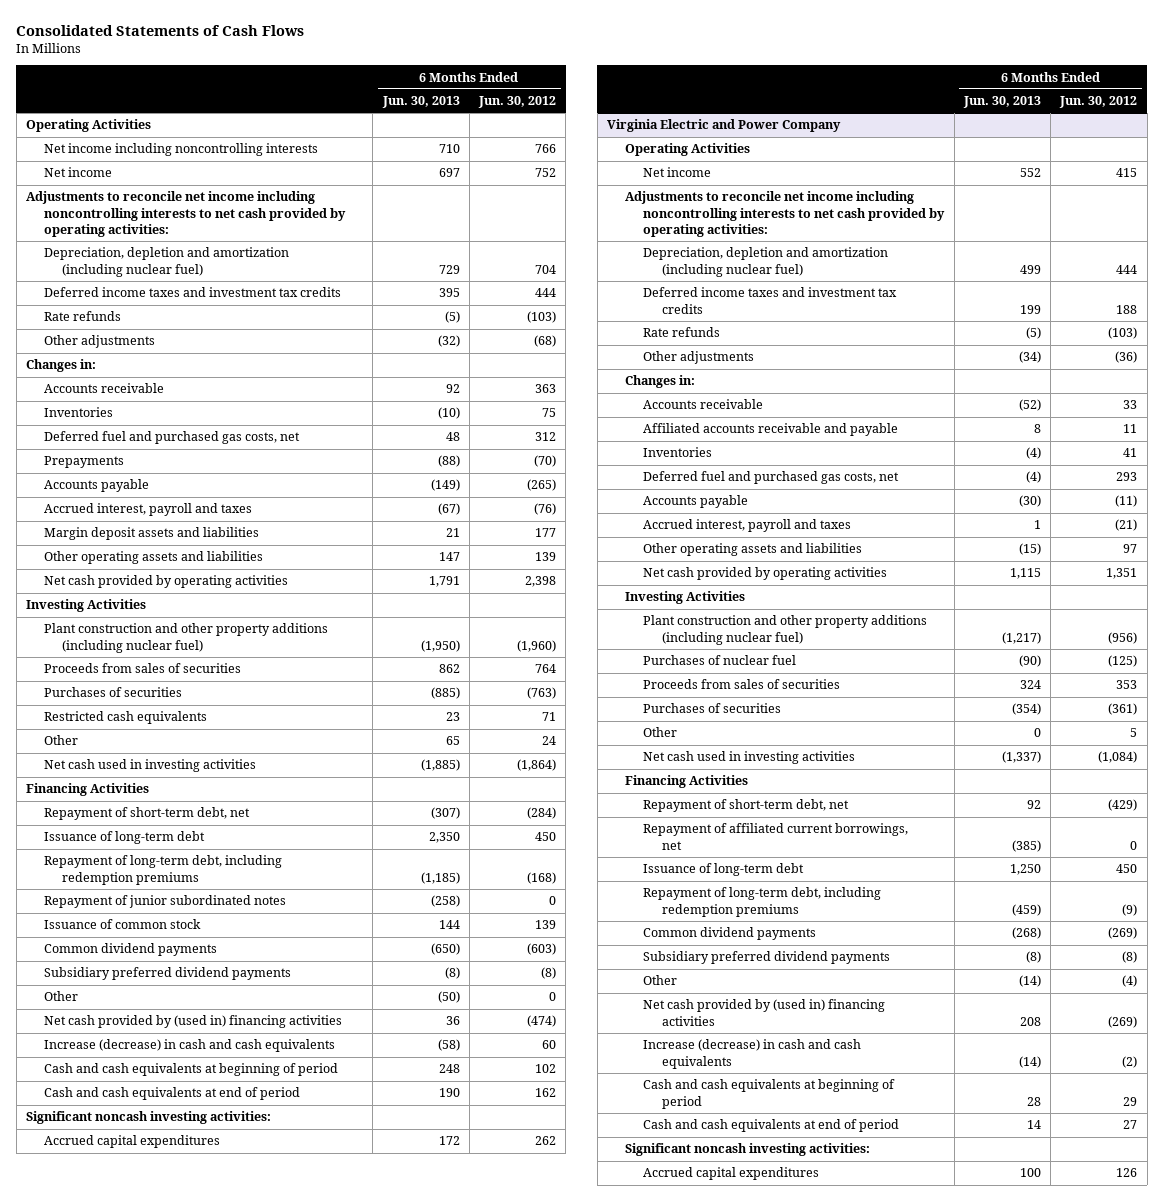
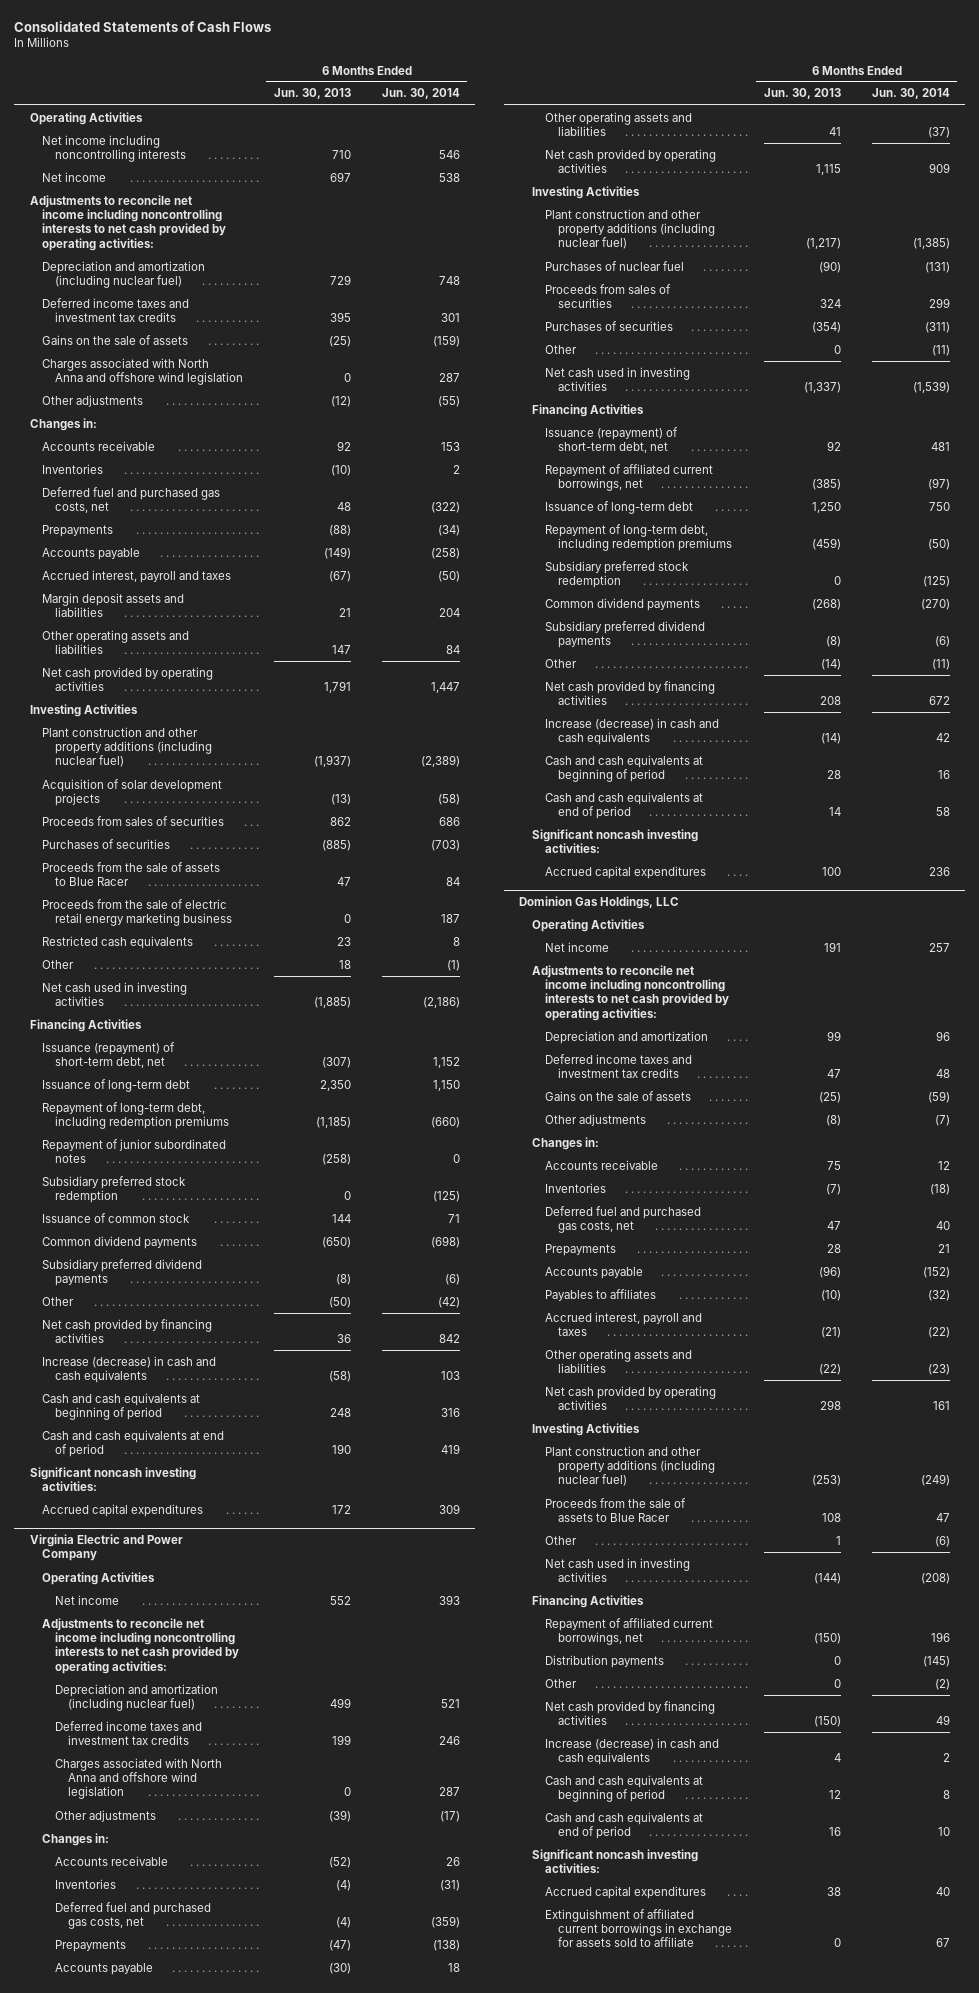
[478,96,557,109] Jun. 30, 2012 -> none
none -> [381,88,460,100] Jun. 30, 2014
[44,247,290,277] Depreciation, depletion and amortization (including nuclear fuel) -> [42,260,206,289] Depreciation and amortization (including nuclear fuel)
[44,311,122,322] Rate refunds -> none
none -> [42,334,189,345] Gains on the sale of assets
none -> [42,357,244,386] Charges associated with North Anna and offshore wind legislation
[437,335,460,348] (32) -> [330,395,351,407] (12)
[420,639,460,652] (1,950) -> [313,755,351,768] (1,937)
none -> [42,778,223,807] Acquisition of solar development projects
none -> [42,861,221,887] Proceeds from the sale of assets to Blue Racer
none -> [42,898,233,927] Proceeds from the sale of electric retail energy marketing business
[445,736,460,746] 65 -> [338,959,351,969] 18
[44,807,251,821] Repayment of short-term debt, net -> [42,1041,176,1069] Issuance (repayment) of short-term debt, net
none -> [42,1175,187,1204] Subsidiary preferred stock redemption
[44,1015,343,1029] Net cash provided by (used in) financing activities -> [42,1318,213,1344] Net cash provided by financing activities
[643,247,889,277] Depreciation, depletion and amortization (including nuclear fuel) -> [55,1683,219,1712] Depreciation and amortization (including nuclear fuel)
[643,327,721,338] Rate refunds -> none
none -> [55,1757,223,1800] Charges associated with North Anna and offshore wind legislation
[1018,351,1041,364] (34) -> [328,1809,351,1822] (39)
[643,423,899,437] Affiliated accounts receivable and payable -> none
none -> [55,1939,127,1952] Prepayments
[643,519,852,533] Accrued interest, payroll and taxes -> none
[1018,543,1041,556] (15) -> [828,127,841,137] 41
[643,799,850,813] Repayment of short-term debt, net -> [544,426,678,454] Issuance (repayment) of short-term debt, net
none -> [544,560,689,589] Subsidiary preferred stock redemption
[643,999,886,1026] Net cash provided by (used in) financing activities -> [544,680,715,706] Net cash provided by financing activities
none -> [519,895,680,909] Dominion Gas Holdings, LLC
none -> [532,918,646,932] Operating Activities
none -> [544,941,609,952] Net income
none -> [532,964,729,1021] Adjustments to reconcile net income including noncontrolling interests to net cash provided by operating activities:
none -> [544,1030,708,1044] Depreciation and amortization
none -> [544,1053,692,1079] Deferred income taxes and investment tax credits
none -> [544,1090,691,1101] Gains on the sale of assets
none -> [544,1113,646,1126] Other adjustments
none -> [532,1136,600,1150] Changes in:
none -> [544,1159,658,1170] Accounts receivable
none -> [544,1182,606,1193] Inventories
none -> [544,1205,701,1234] Deferred fuel and purchased gas costs, net
none -> [544,1243,616,1256] Prepayments
none -> [544,1266,643,1279] Accounts payable
none -> [544,1288,656,1301] Payables to affiliates
none -> [544,1311,702,1337] Accrued interest, payroll and taxes
none -> [544,1348,692,1374] Other operating assets and liabilities
none -> [544,1385,716,1411] Net cash provided by operating activities
none -> [532,1422,641,1436] Investing Activities
none -> [544,1445,715,1487] Plant construction and other property additions (including nuclear fuel)
none -> [544,1497,686,1523] Proceeds from the sale of assets to Blue Racer
none -> [544,1535,577,1545] Other
none -> [544,1557,690,1583] Net cash used in investing activities
none -> [532,1594,645,1608] Financing Activities
none -> [544,1617,713,1646] Repayment of affiliated current borrowings, net
none -> [544,1654,664,1668] Distribution payments
none -> [544,1678,577,1688] Other
none -> [544,1700,715,1726] Net cash provided by financing activities
none -> [544,1737,719,1766] Increase (decrease) in cash and cash equivalents
none -> [544,1774,703,1803] Cash and cash equivalents at beginning of period
none -> [544,1811,703,1840] Cash and cash equivalents at end of period
none -> [532,1848,699,1874] Significant noncash investing activities:
none -> [544,1885,706,1899] Accrued capital expenditures
none -> [544,1908,732,1948] Extinguishment of affiliated current borrowings in exchange for assets sold to affiliate

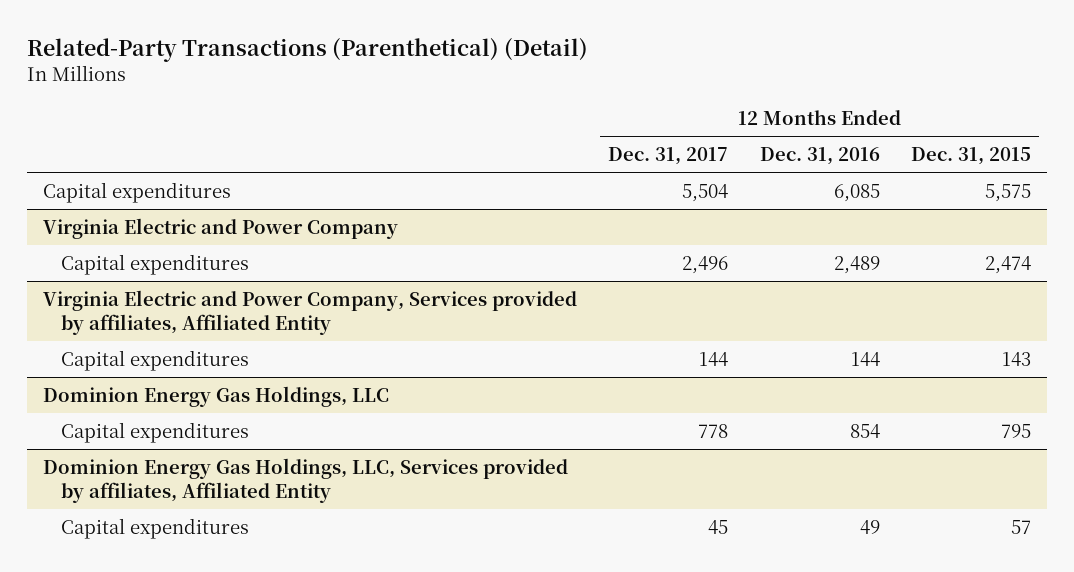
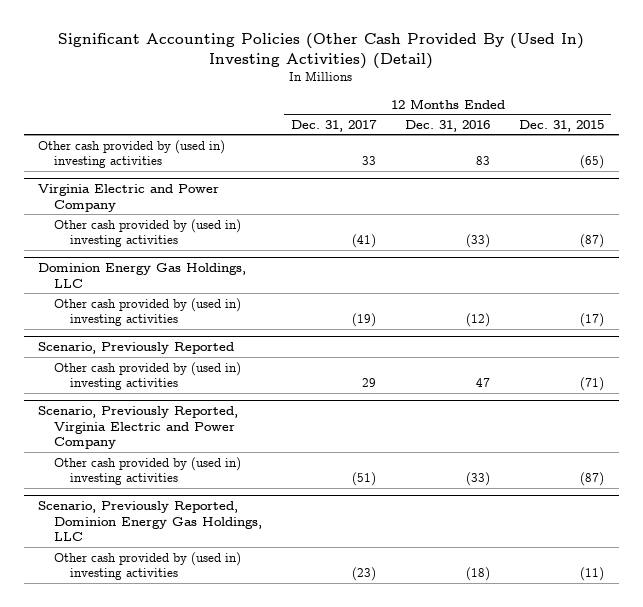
[27,38,589,63] Related-Party Transactions (Parenthetical) (Detail) -> [58,32,585,69] Significant Accounting Policies (Other Cash Provided By (Used In) Investing Activities) (Detail)
[42,181,231,203] Capital expenditures -> none
none -> [38,139,226,168] Other cash provided by (used in) investing activities
[61,253,250,275] Capital expenditures -> none
[42,289,577,336] Virginia Electric and Power Company, Services provided by affiliates, Affiliated Entity -> none
[61,349,250,371] Capital expenditures -> none
none -> [54,218,242,247] Other cash provided by (used in) investing activities
[61,421,250,443] Capital expenditures -> none
[42,457,568,504] Dominion Energy Gas Holdings, LLC, Services provided by affiliates, Affiliated Entity -> none
[61,517,250,539] Capital expenditures -> none
none -> [54,297,242,326] Other cash provided by (used in) investing activities
none -> [38,342,235,355] Scenario, Previously Reported
none -> [54,361,242,390] Other cash provided by (used in) investing activities
none -> [38,406,239,449] Scenario, Previously Reported, Virginia Electric and Power Company
none -> [54,456,242,485] Other cash provided by (used in) investing activities
none -> [38,501,263,541] Scenario, Previously Reported, Dominion Energy Gas Holdings, LLC
none -> [54,551,242,580] Other cash provided by (used in) investing activities

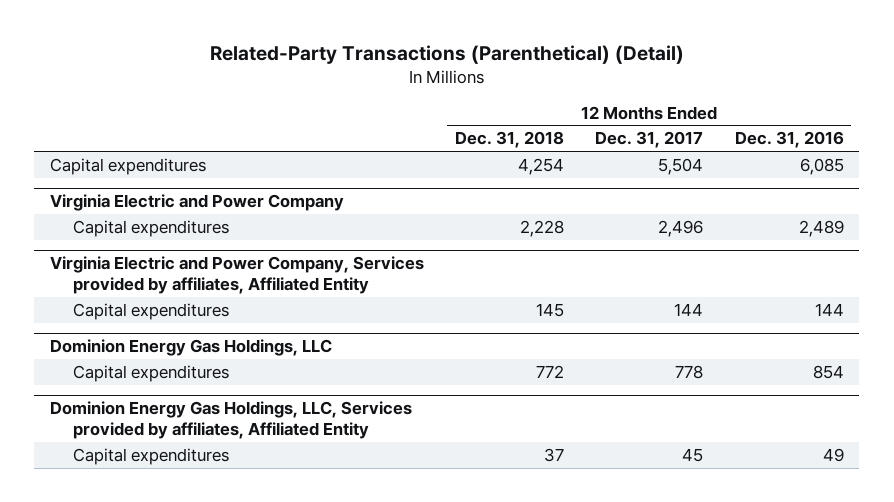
[58,32,585,69] Significant Accounting Policies (Other Cash Provided By (Used In) Investing Activities) (Detail) -> [209,45,684,65] Related-Party Transactions (Parenthetical) (Detail)
[519,119,605,132] Dec. 31, 2015 -> none
none -> [455,131,565,149] Dec. 31, 2018
[38,139,226,168] Other cash provided by (used in) investing activities -> none
none -> [49,157,206,175] Capital expenditures
[54,218,242,247] Other cash provided by (used in) investing activities -> none
none -> [72,219,229,237] Capital expenditures
none -> [49,256,424,295] Virginia Electric and Power Company, Services provided by affiliates, Affiliated Entity
none -> [72,302,229,320] Capital expenditures
[54,297,242,326] Other cash provided by (used in) investing activities -> none
[38,342,235,355] Scenario, Previously Reported -> none
[54,361,242,390] Other cash provided by (used in) investing activities -> none
[38,406,239,449] Scenario, Previously Reported, Virginia Electric and Power Company -> none
[54,456,242,485] Other cash provided by (used in) investing activities -> none
[38,501,263,541] Scenario, Previously Reported, Dominion Energy Gas Holdings, LLC -> none
[54,551,242,580] Other cash provided by (used in) investing activities -> none
none -> [72,364,229,382] Capital expenditures
none -> [49,401,412,440] Dominion Energy Gas Holdings, LLC, Services provided by affiliates, Affiliated Entity
none -> [72,447,229,465] Capital expenditures

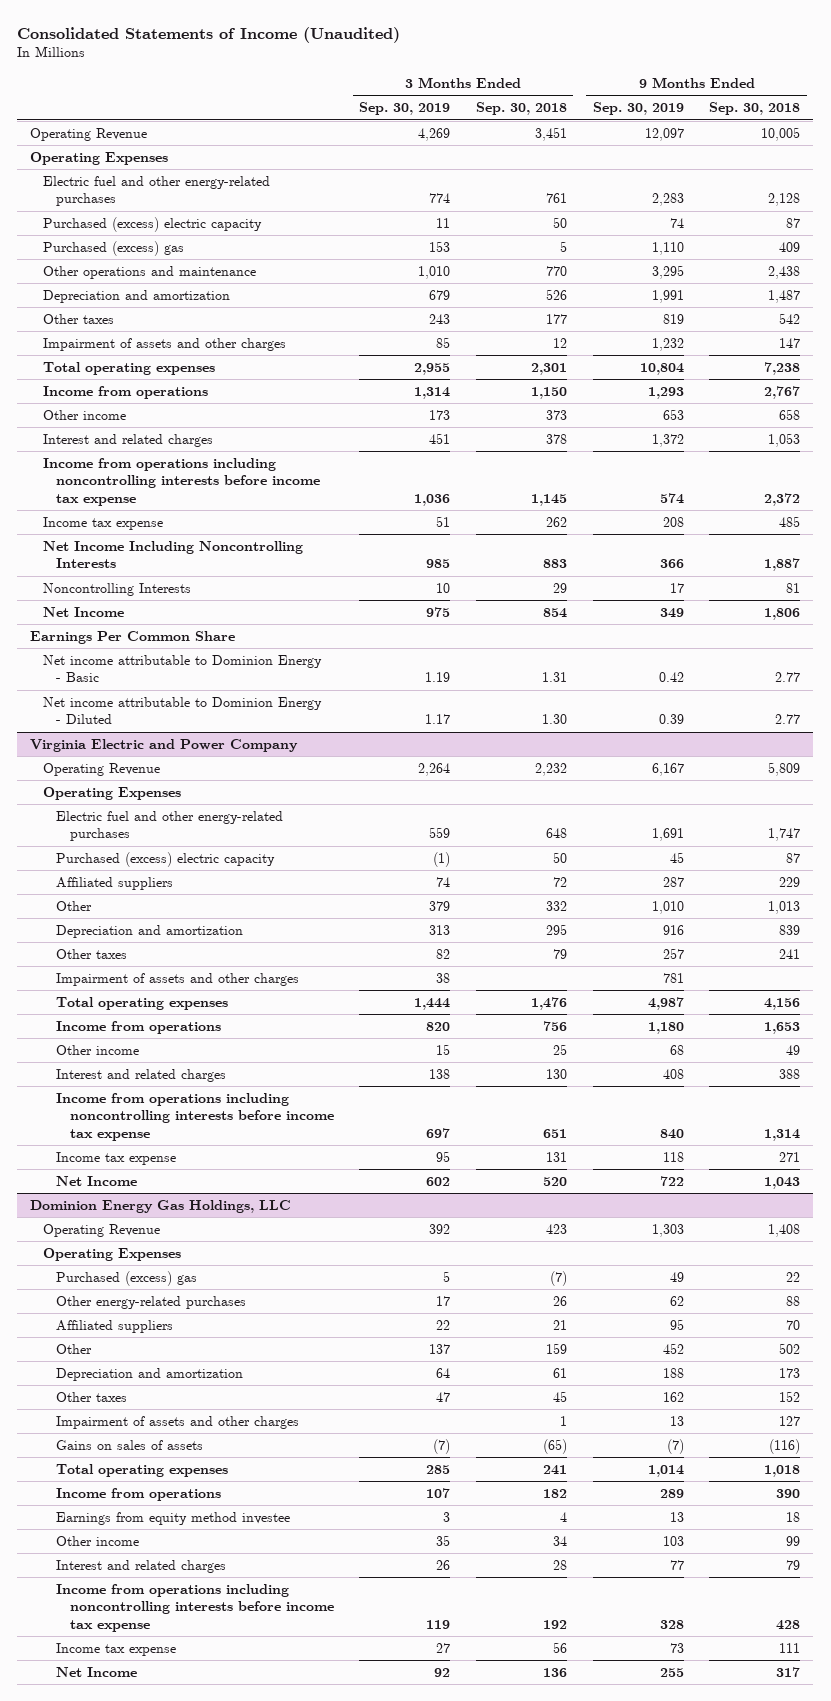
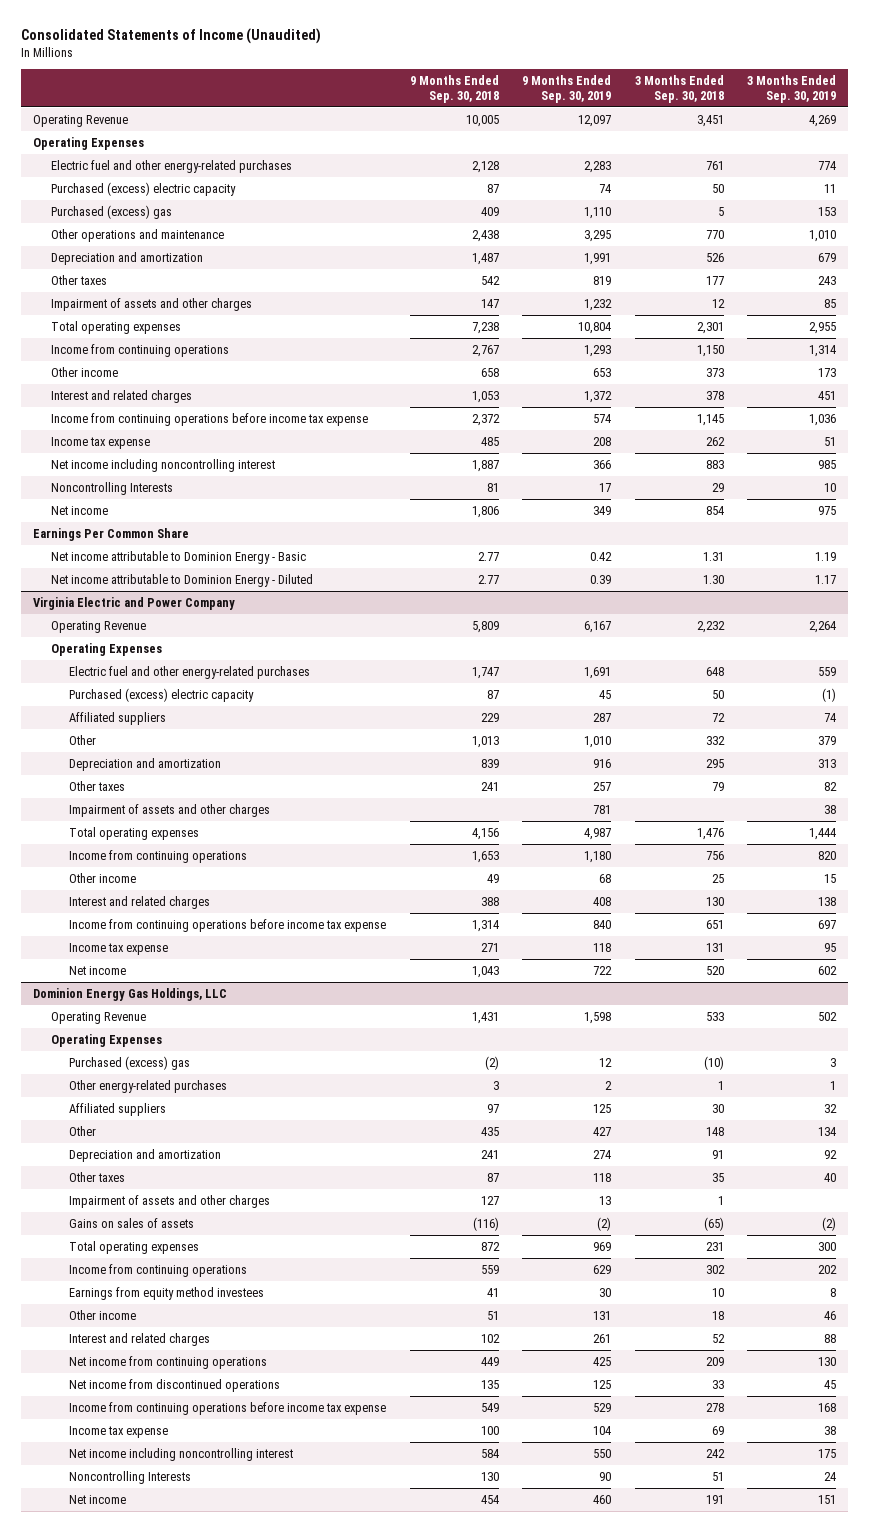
[43,385,209,399] Income from operations -> [50,343,229,357] Income from continuing operations
[43,457,321,506] Income from operations including noncontrolling interests before income tax expense -> [50,412,368,426] Income from continuing operations before income tax expense
[43,540,304,569] Net Income Including Noncontrolling Interests -> [50,458,275,472] Net income including noncontrolling interest
[43,606,125,617] Net Income -> [50,505,108,515] Net income
[56,1020,222,1034] Income from operations -> [69,849,248,863] Income from continuing operations
[56,1092,334,1141] Income from operations including noncontrolling interests before income tax expense -> [69,918,387,932] Income from continuing operations before income tax expense
[56,1175,138,1186] Net Income -> [69,965,127,975] Net income
[429,1223,451,1234] 392 -> [818,1011,838,1021] 502
[545,1223,567,1234] 423 -> [705,1011,724,1021] 533
[651,1223,684,1237] 1,303 -> [584,1011,612,1024] 1,598
[768,1223,801,1237] 1,408 -> [471,1011,499,1024] 1,431
[443,1270,451,1282] 5 -> [830,1057,837,1067] 3
[549,1270,567,1286] (7) -> [703,1055,724,1070] (10)
[669,1271,684,1282] 49 -> [599,1057,613,1067] 12
[786,1271,801,1282] 22 -> [484,1055,499,1070] (2)
[436,1295,451,1306] 17 -> [830,1080,837,1090] 1
[552,1295,567,1306] 26 -> [717,1080,724,1090] 1
[669,1295,684,1306] 62 -> [605,1080,613,1090] 2
[786,1295,801,1306] 88 -> [492,1080,499,1090] 3
[436,1319,451,1330] 22 -> [824,1103,838,1113] 32
[552,1319,567,1330] 21 -> [711,1103,724,1113] 30
[669,1318,684,1330] 95 -> [593,1103,612,1113] 125
[786,1319,801,1330] 70 -> [486,1103,499,1113] 97
[429,1343,451,1354] 137 -> [818,1126,837,1136] 134
[545,1342,567,1354] 159 -> [705,1126,724,1136] 148
[662,1342,684,1354] 452 -> [593,1126,612,1136] 427
[779,1342,801,1354] 502 -> [480,1126,499,1136] 435
[436,1367,451,1378] 64 -> [824,1149,838,1159] 92
[552,1367,567,1378] 61 -> [711,1149,724,1159] 91
[662,1367,684,1378] 188 -> [593,1149,612,1159] 274
[779,1367,801,1378] 173 -> [480,1149,499,1159] 241
[436,1391,451,1402] 47 -> [824,1172,837,1182] 40
[552,1390,567,1402] 45 -> [711,1172,724,1182] 35
[662,1391,684,1402] 162 -> [593,1172,612,1182] 118
[779,1390,801,1402] 152 -> [486,1172,499,1182] 87
[433,1438,451,1454] (7) -> [822,1216,837,1231] (2)
[666,1438,684,1454] (7) -> [597,1216,612,1231] (2)
[426,1464,451,1474] 285 -> [818,1241,837,1251] 300
[542,1464,567,1475] 241 -> [705,1241,724,1251] 231
[647,1464,684,1477] 1,014 -> [593,1241,612,1251] 969
[764,1464,801,1477] 1,018 -> [480,1241,500,1251] 872
[56,1487,222,1501] Income from operations -> [69,1263,248,1277] Income from continuing operations
[426,1487,451,1498] 107 -> [818,1264,838,1274] 202
[542,1488,567,1498] 182 -> [705,1264,725,1274] 302
[659,1488,684,1498] 289 -> [593,1264,612,1274] 629
[776,1488,801,1498] 390 -> [480,1264,499,1274] 559
[56,1511,291,1525] Earnings from equity method investee -> [69,1286,265,1300] Earnings from equity method investees
[443,1511,451,1522] 3 -> [830,1287,837,1297] 8
[559,1511,567,1522] 4 -> [711,1287,724,1297] 10
[669,1511,684,1522] 13 -> [599,1287,612,1297] 30
[786,1511,801,1522] 18 -> [486,1287,499,1297] 41
[436,1534,451,1546] 35 -> [824,1310,837,1320] 46
[552,1535,567,1546] 34 -> [711,1310,724,1320] 18
[662,1535,684,1546] 103 -> [593,1310,612,1320] 131
[786,1535,801,1546] 99 -> [486,1310,499,1320] 51
[436,1559,451,1570] 26 -> [824,1333,837,1343] 88
[552,1559,567,1570] 28 -> [711,1333,725,1343] 52
[669,1559,684,1570] 77 -> [593,1333,612,1343] 261
[786,1559,801,1570] 79 -> [480,1333,500,1343] 102
none -> [69,1355,268,1369] Net income from continuing operations
none -> [69,1378,281,1392] Net income from discontinued operations
[56,1583,334,1632] Income from operations including noncontrolling interests before income tax expense -> [69,1401,387,1415] Income from continuing operations before income tax expense
[426,1619,451,1629] 119 -> [818,1402,837,1412] 168
[542,1619,567,1629] 192 -> [705,1402,724,1412] 278
[659,1619,684,1629] 328 -> [593,1402,612,1412] 529
[776,1619,801,1630] 428 -> [480,1402,499,1412] 549
[436,1642,451,1653] 27 -> [824,1425,837,1435] 38
[552,1641,567,1653] 56 -> [711,1425,724,1435] 69
[669,1642,684,1653] 73 -> [593,1425,612,1435] 104
[779,1642,801,1653] 111 -> [480,1425,499,1435] 100
none -> [69,1447,294,1461] Net income including noncontrolling interest
none -> [69,1470,192,1484] Noncontrolling Interests
[56,1666,138,1677] Net Income -> [69,1494,127,1504] Net income
[434,1667,451,1677] 92 -> [818,1494,837,1504] 151
[542,1667,567,1677] 136 -> [705,1494,724,1504] 191
[659,1667,684,1677] 255 -> [593,1494,612,1504] 460
[776,1666,801,1677] 317 -> [480,1494,499,1504] 454

